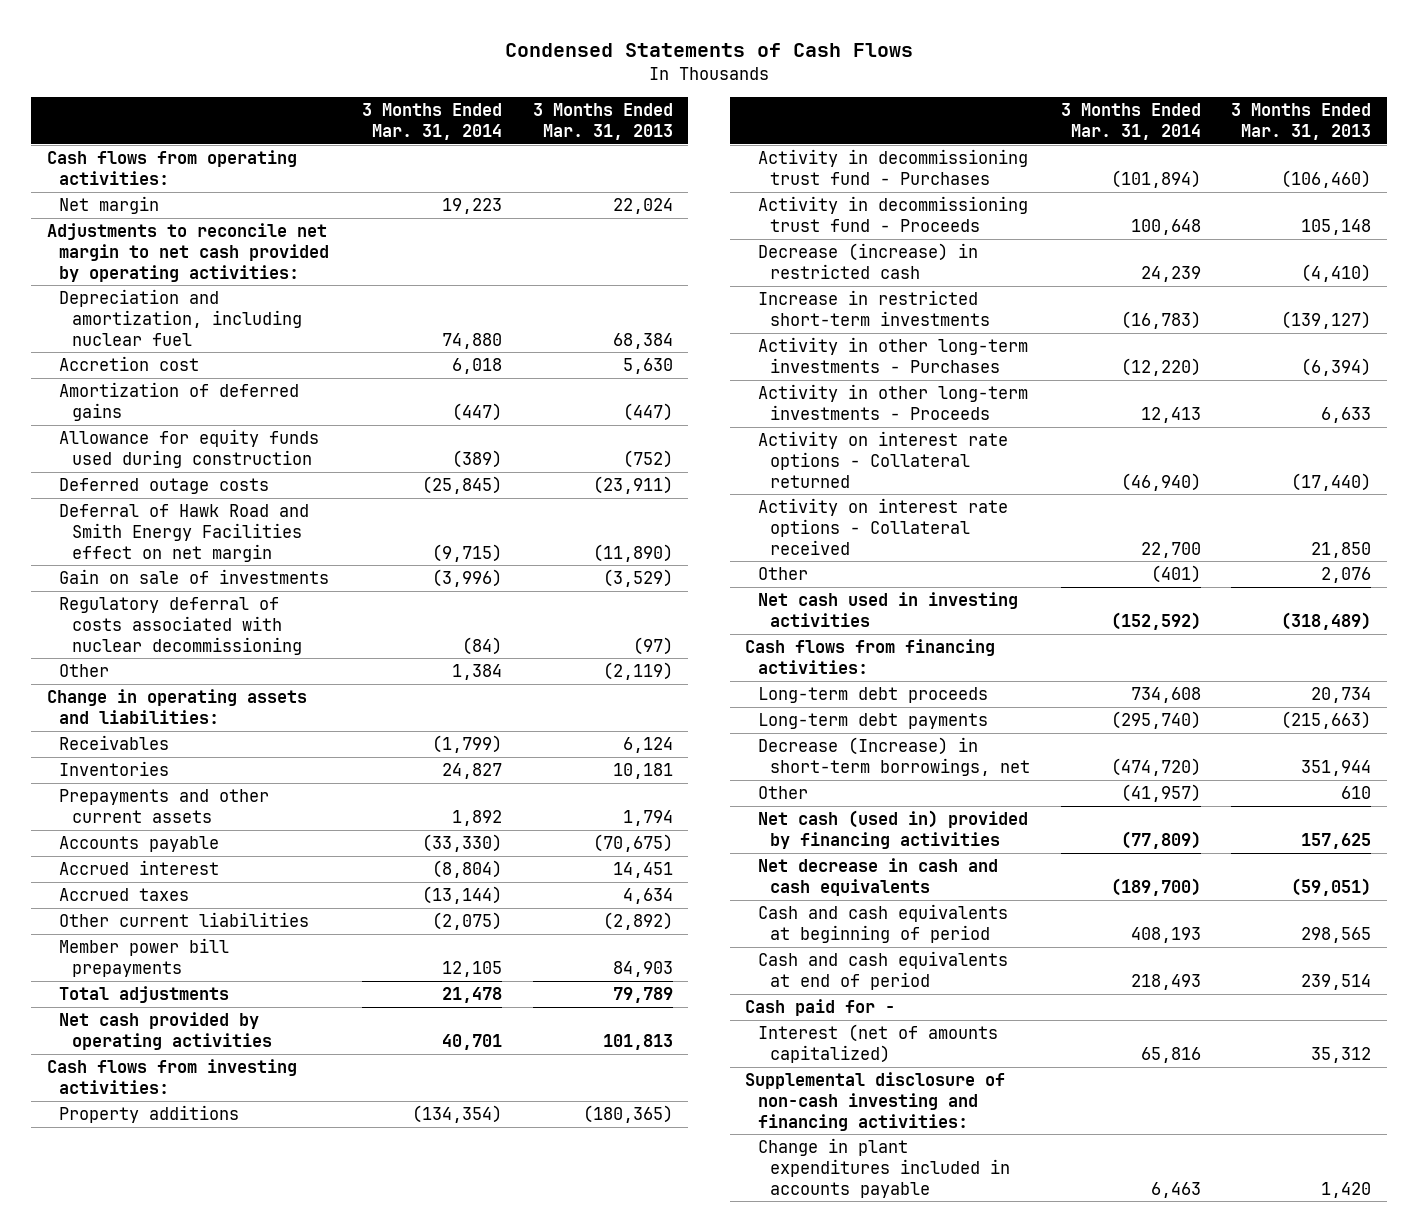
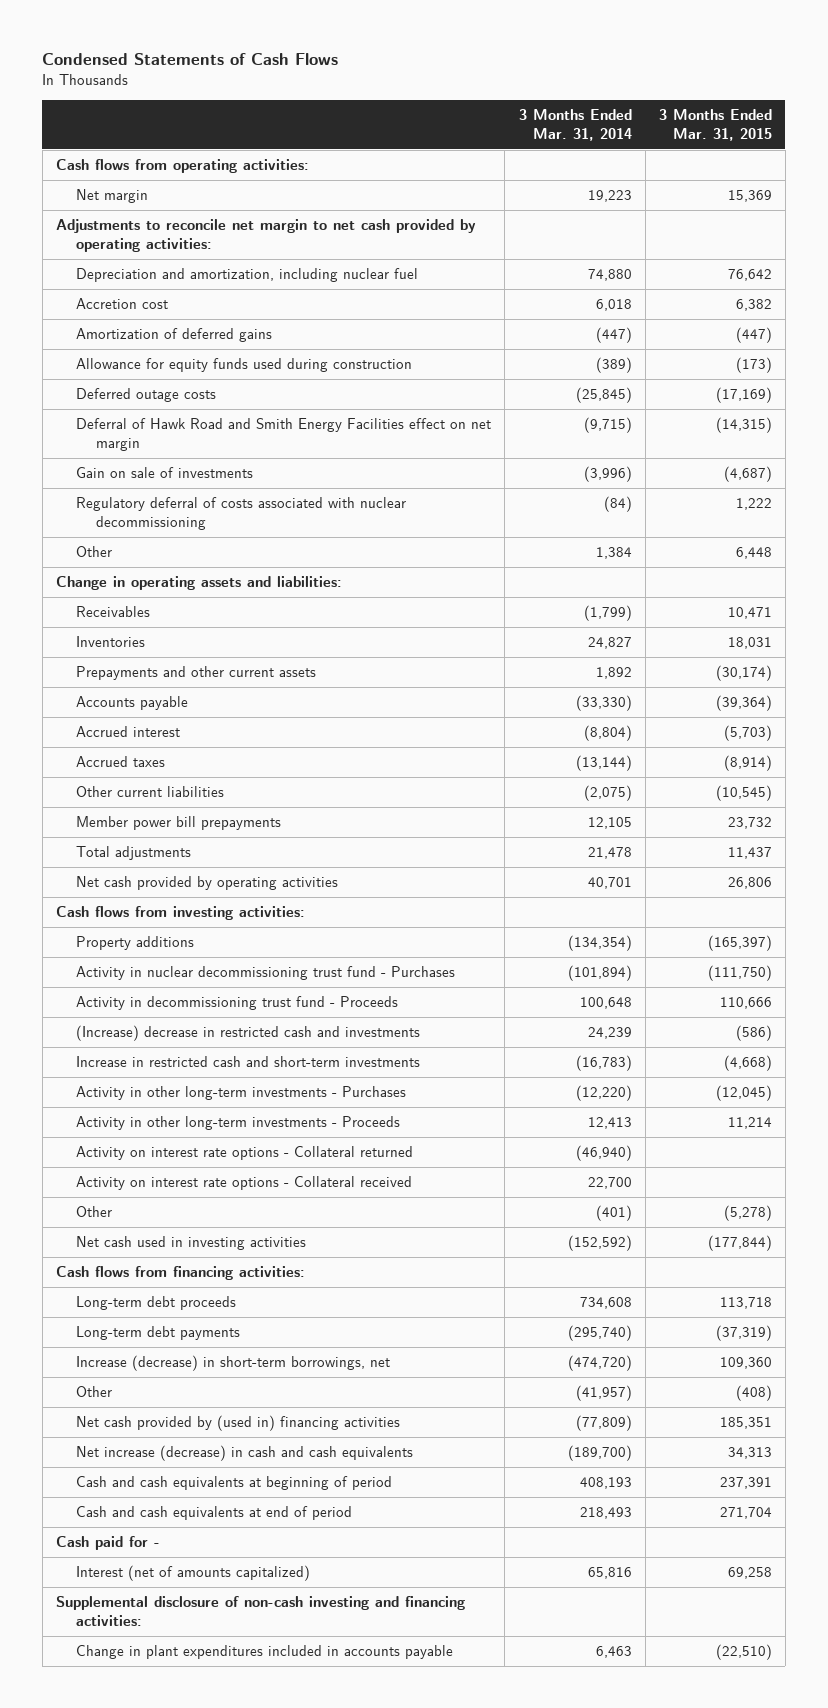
[532,103,673,140] 3 Months Ended Mar. 31, 2013 -> none
none -> [658,108,772,141] 3 Months Ended Mar. 31, 2015
[757,149,1028,185] Activity in decommissioning trust fund - Purchases -> [76,966,456,981] Activity in nuclear decommissioning trust fund - Purchases
[757,243,978,279] Decrease (increase) in restricted cash -> [76,1025,421,1042] (Increase) decrease in restricted cash and investments
[757,290,991,326] Increase in restricted short-term investments -> [76,1056,421,1068] Increase in restricted cash and short-term investments
[757,737,1031,776] Decrease (Increase) in short-term borrowings, net -> [76,1355,391,1372] Increase (decrease) in short-term borrowings, net
[757,810,1028,849] Net cash (used in) provided by financing activities -> [76,1415,401,1432] Net cash provided by (used in) financing activities
[757,858,998,896] Net decrease in cash and cash equivalents -> [76,1445,414,1462] Net increase (decrease) in cash and cash equivalents

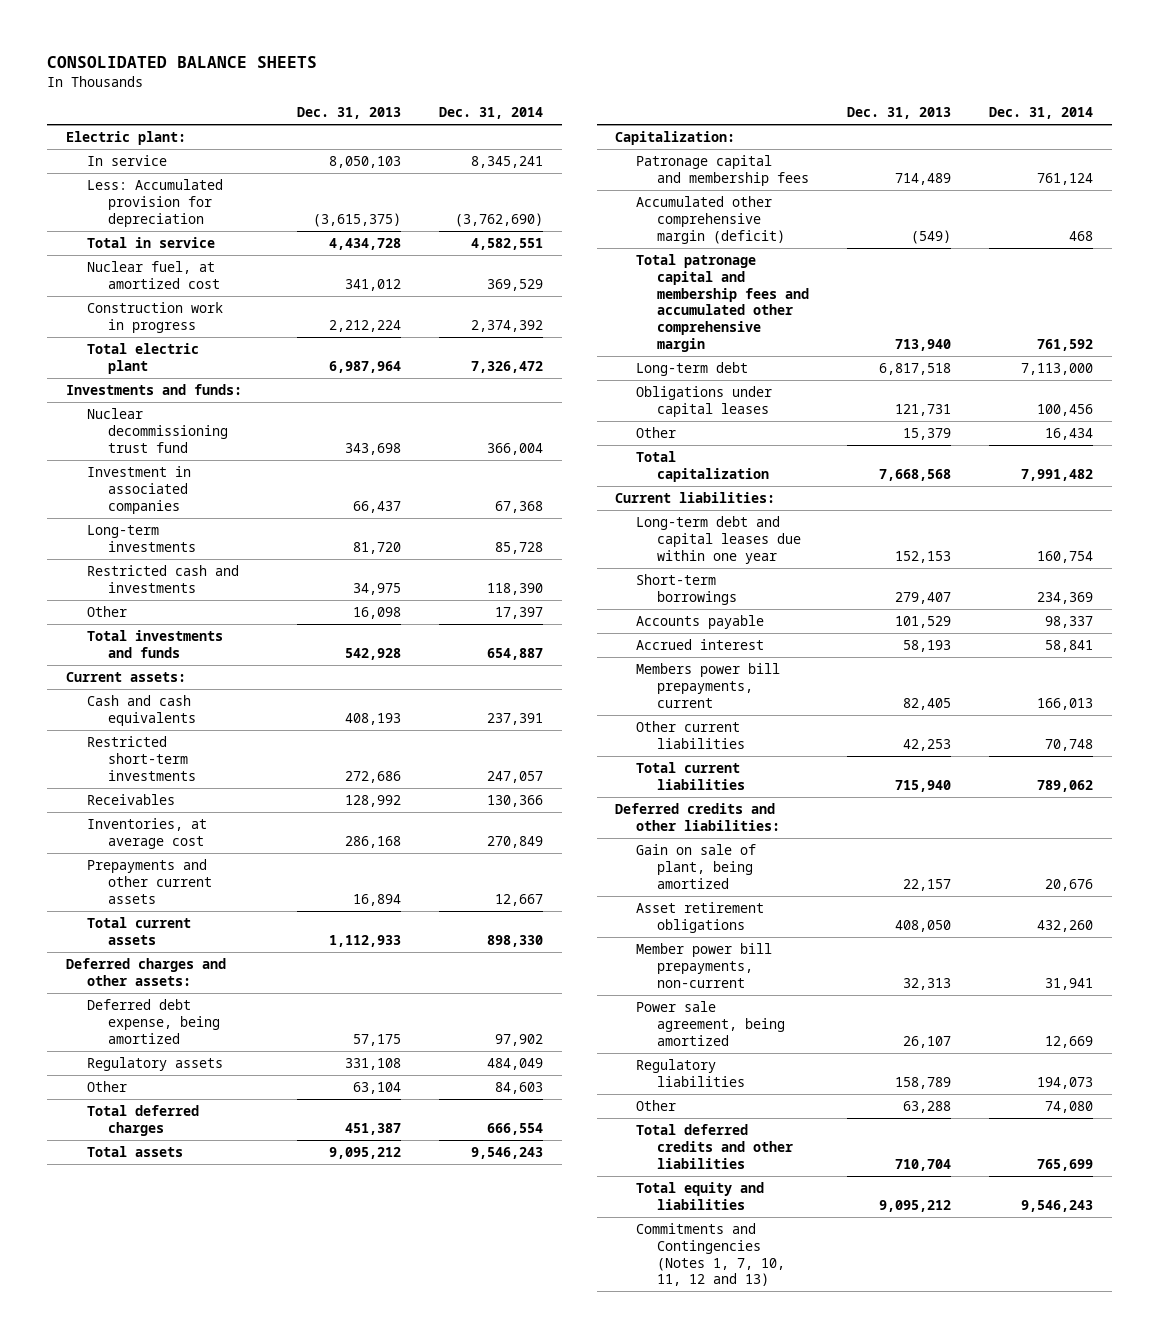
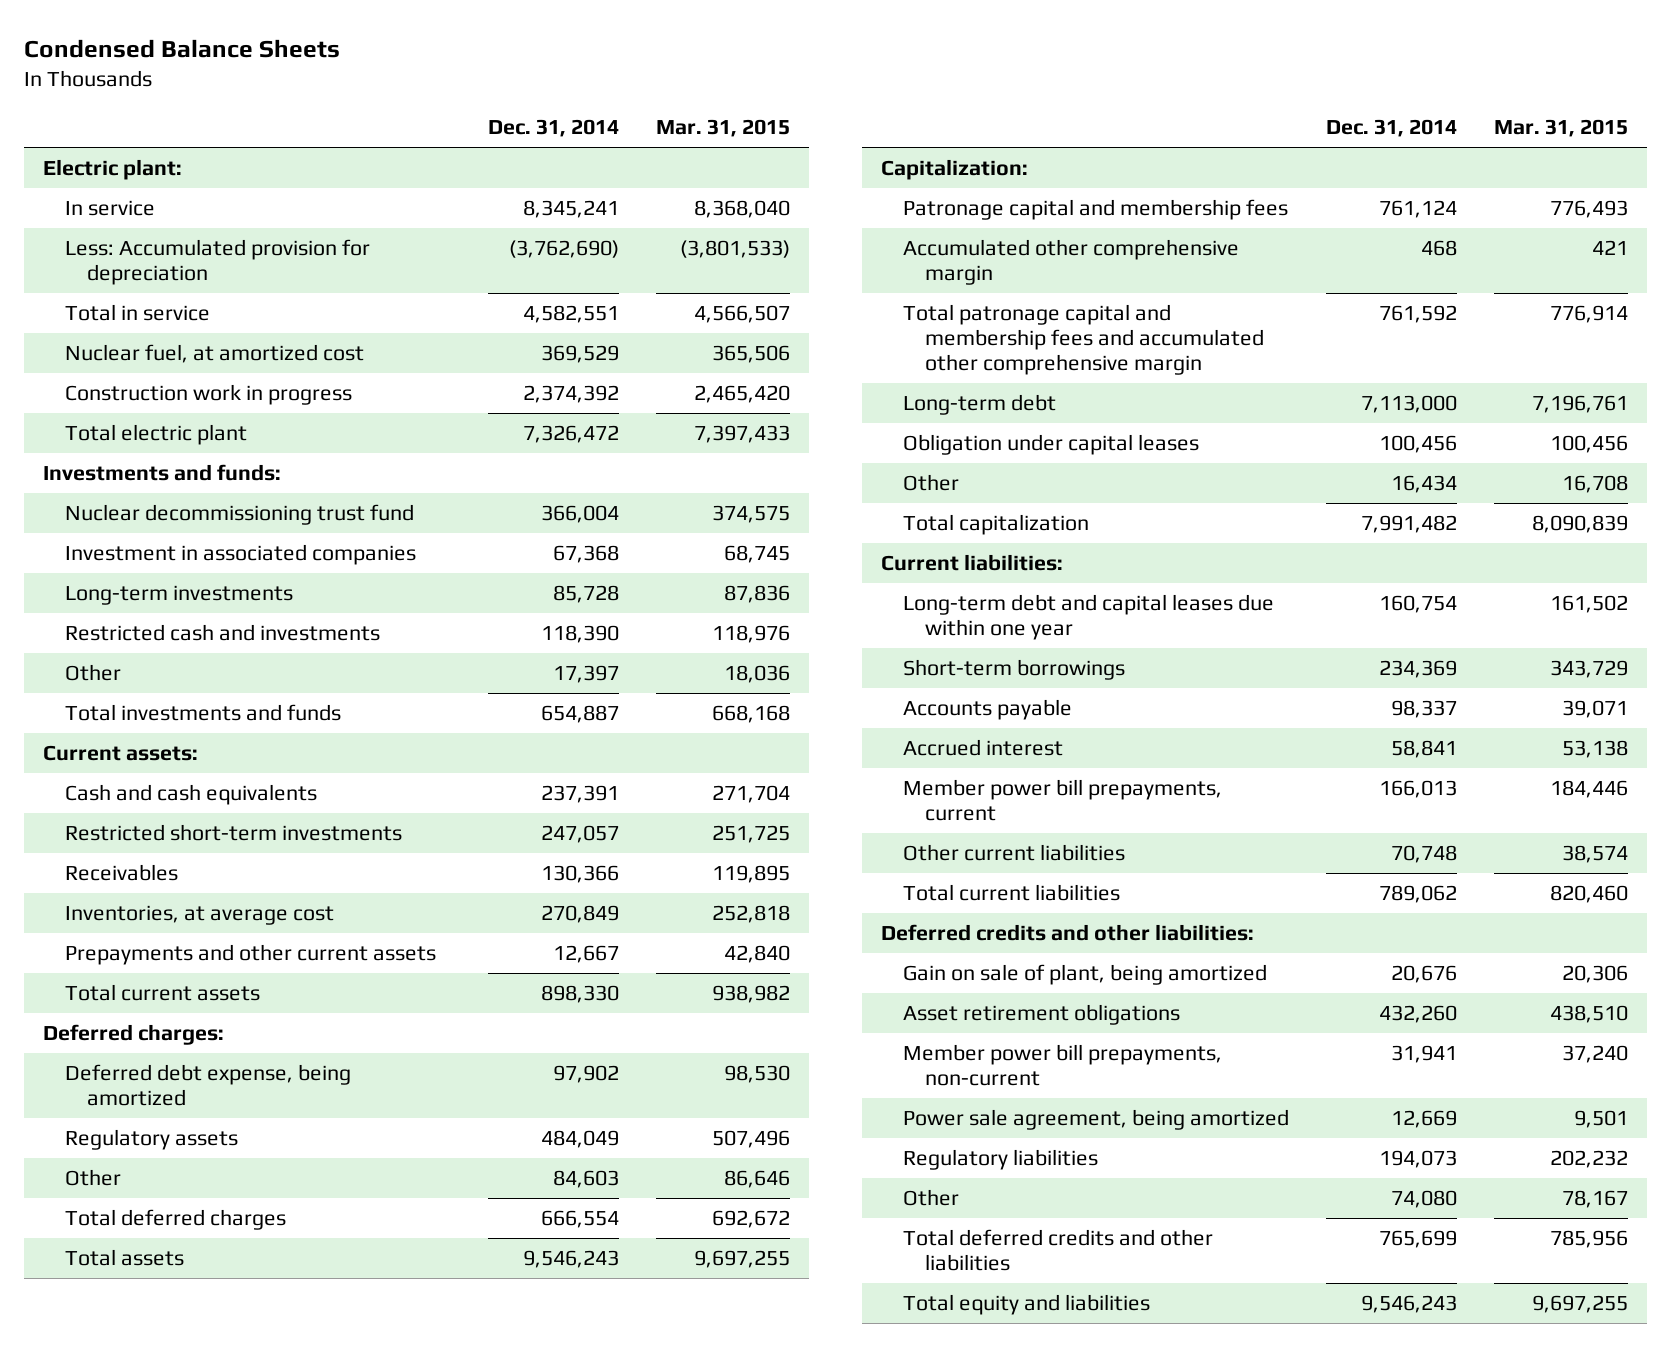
[46,55,317,68] CONSOLIDATED BALANCE SHEETS -> [24,39,341,59] Condensed Balance Sheets
[297,107,402,120] Dec. 31, 2013 -> none
none -> [656,119,791,138] Mar. 31, 2015
[65,957,226,986] Deferred charges and other assets: -> [42,1023,224,1045] Deferred charges:
[636,195,786,244] Accumulated other comprehensive margin (deficit) -> [902,238,1239,286] Accumulated other comprehensive margin
[636,385,773,417] Obligations under capital leases -> [902,433,1199,455] Obligation under capital leases
[636,662,781,708] Members power bill prepayments, current -> [902,778,1222,822] Member power bill prepayments, current
[636,1222,786,1287] Commitments and Contingencies (Notes 1, 7, 10, 11, 12 and 13) -> none

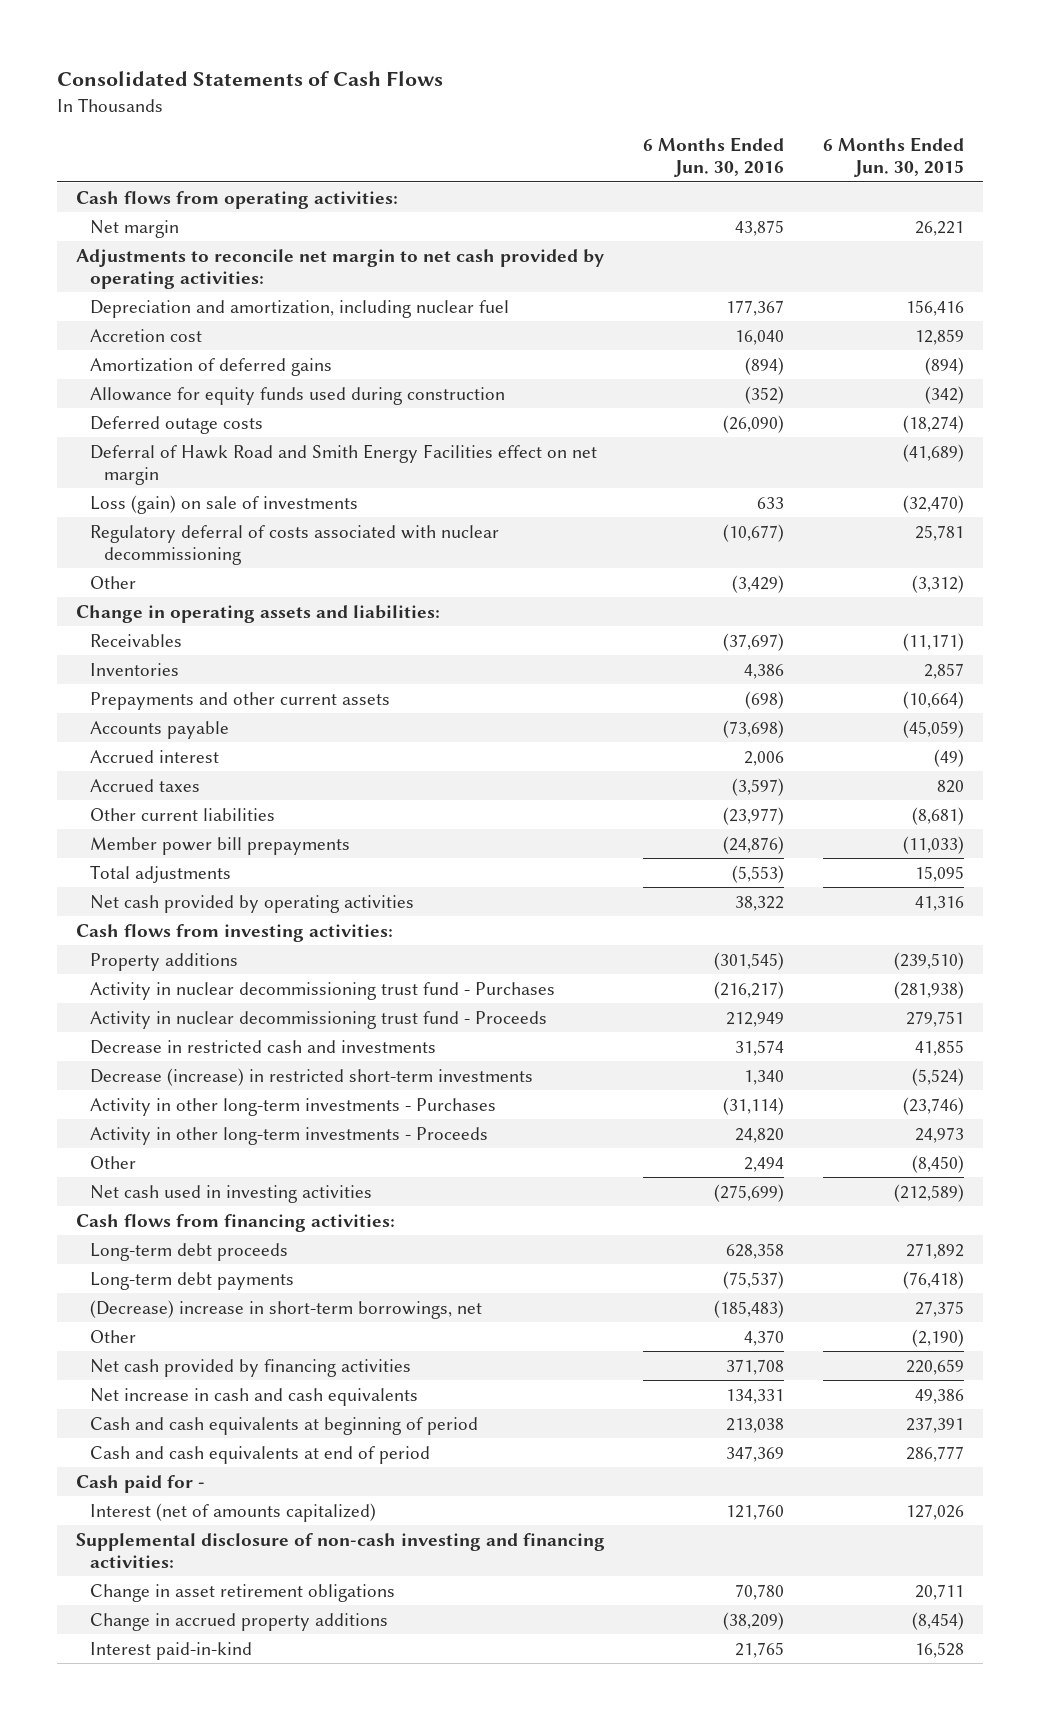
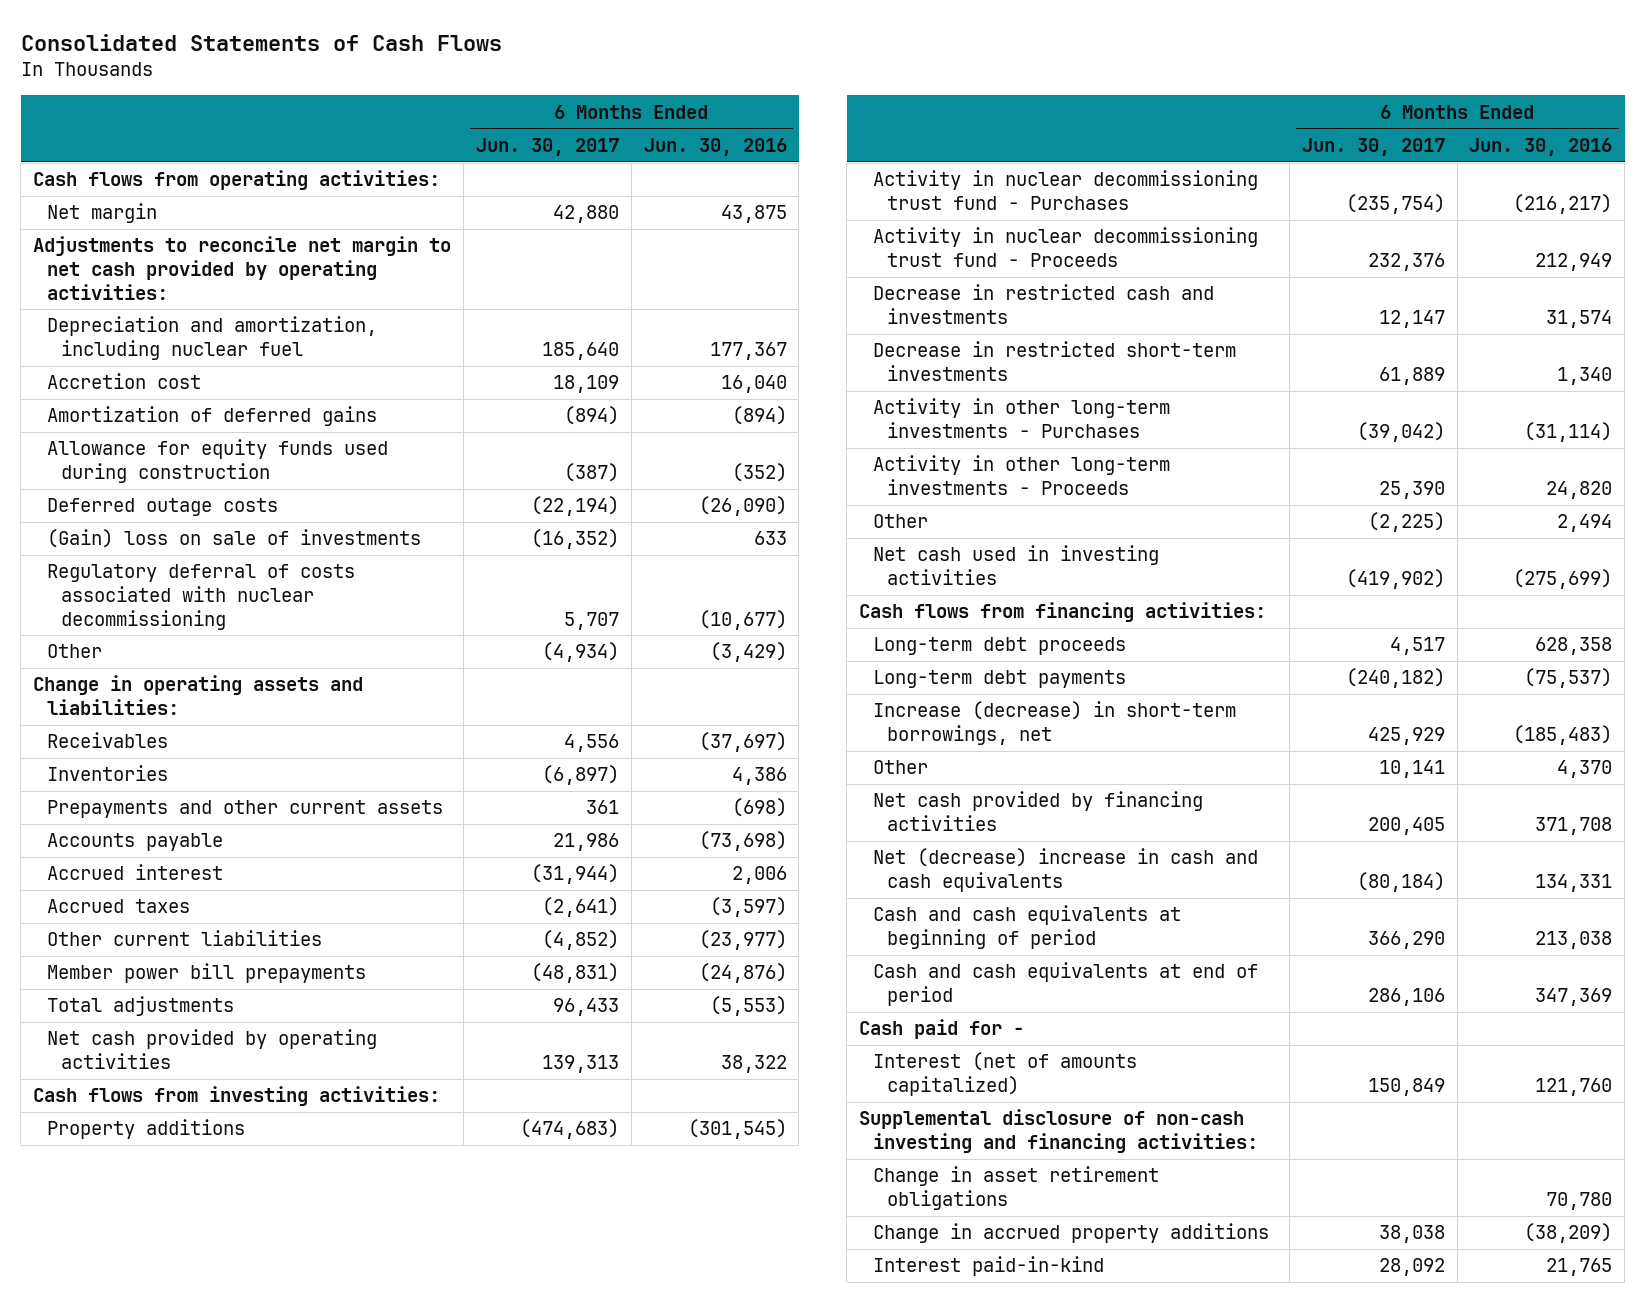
[822,137,964,178] 6 Months Ended Jun. 30, 2015 -> none
none -> [475,137,619,156] Jun. 30, 2017
[89,443,597,485] Deferral of Hawk Road and Smith Energy Facilities effect on net margin -> none
[89,494,358,514] Loss (gain) on sale of investments -> [47,529,422,549] (Gain) loss on sale of investments
[89,1067,533,1086] Decrease (increase) in restricted short-term investments -> [872,341,1236,382] Decrease in restricted short-term investments
[89,1299,482,1319] (Decrease) increase in short-term borrowings, net -> [872,701,1236,746] Increase (decrease) in short-term borrowings, net
[89,1387,418,1406] Net increase in cash and cash equivalents -> [872,848,1258,893] Net (decrease) increase in cash and cash equivalents

